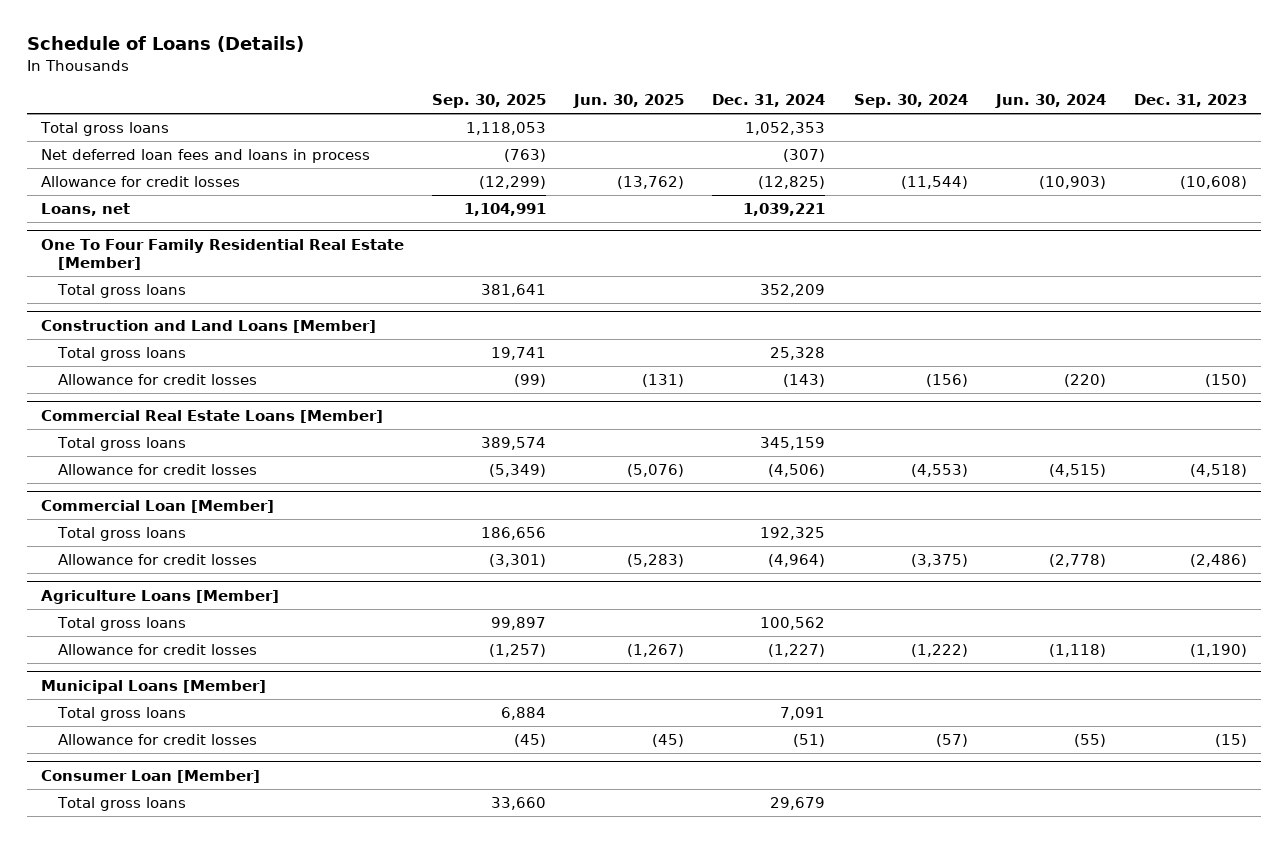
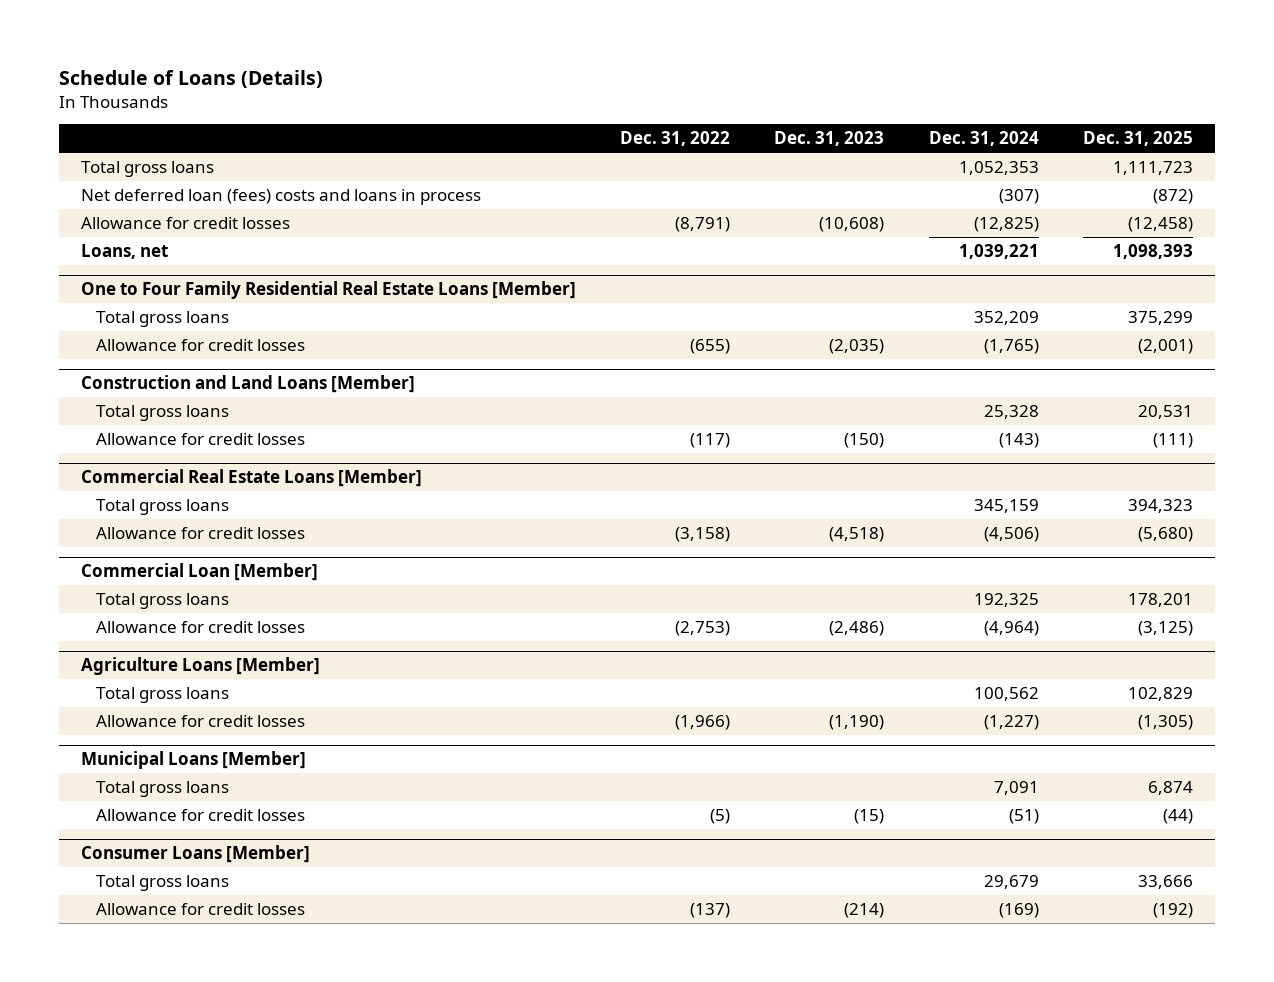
[432,93,547,108] Sep. 30, 2025 -> none
[573,93,685,108] Jun. 30, 2025 -> none
[853,93,968,108] Sep. 30, 2024 -> none
[994,93,1106,108] Jun. 30, 2024 -> none
none -> [620,131,731,147] Dec. 31, 2022
none -> [1083,131,1194,147] Dec. 31, 2025
[40,149,370,164] Net deferred loan fees and loans in process -> [80,188,481,205] Net deferred loan (fees) costs and loans in process
[40,239,404,270] One To Four Family Residential Real Estate [Member] -> [80,281,576,300] One to Four Family Residential Real Estate Loans [Member]
none -> [96,338,306,351] Allowance for credit losses
[40,770,260,784] Consumer Loan [Member] -> [80,845,310,864] Consumer Loans [Member]
none -> [96,902,306,915] Allowance for credit losses

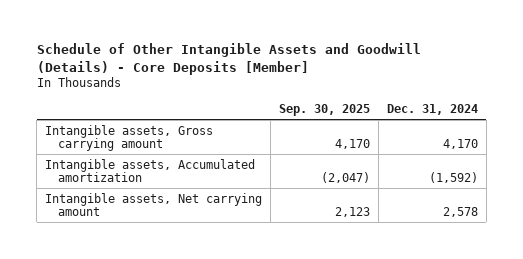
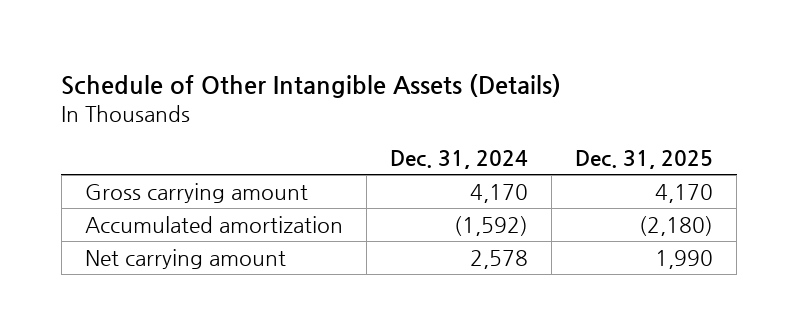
[36,43,421,75] Schedule of Other Intangible Assets and Goodwill (Details) - Core Deposits [Member] -> [61,74,562,99] Schedule of Other Intangible Assets (Details)
[278,104,370,117] Sep. 30, 2025 -> none
none -> [575,149,714,169] Dec. 31, 2025
[45,124,214,152] Intangible assets, Gross carrying amount -> [84,182,308,203] Gross carrying amount
[45,158,256,183] Intangible assets, Accumulated amortization -> [84,215,343,233] Accumulated amortization
[45,192,263,217] Intangible assets, Net carrying amount -> [84,248,286,269] Net carrying amount

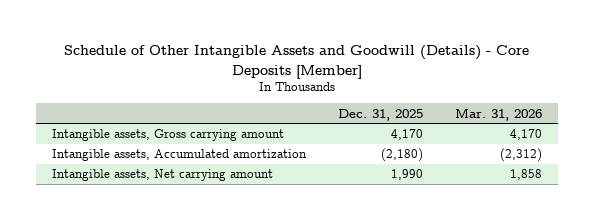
[61,74,562,99] Schedule of Other Intangible Assets (Details) -> [64,45,530,79] Schedule of Other Intangible Assets and Goodwill (Details) - Core Deposits [Member]
[389,149,528,169] Dec. 31, 2024 -> none
none -> [455,107,543,121] Mar. 31, 2026
[84,182,308,203] Gross carrying amount -> [52,129,285,142] Intangible assets, Gross carrying amount
[84,215,343,233] Accumulated amortization -> [52,149,308,162] Intangible assets, Accumulated amortization
[84,248,286,269] Net carrying amount -> [52,169,274,182] Intangible assets, Net carrying amount

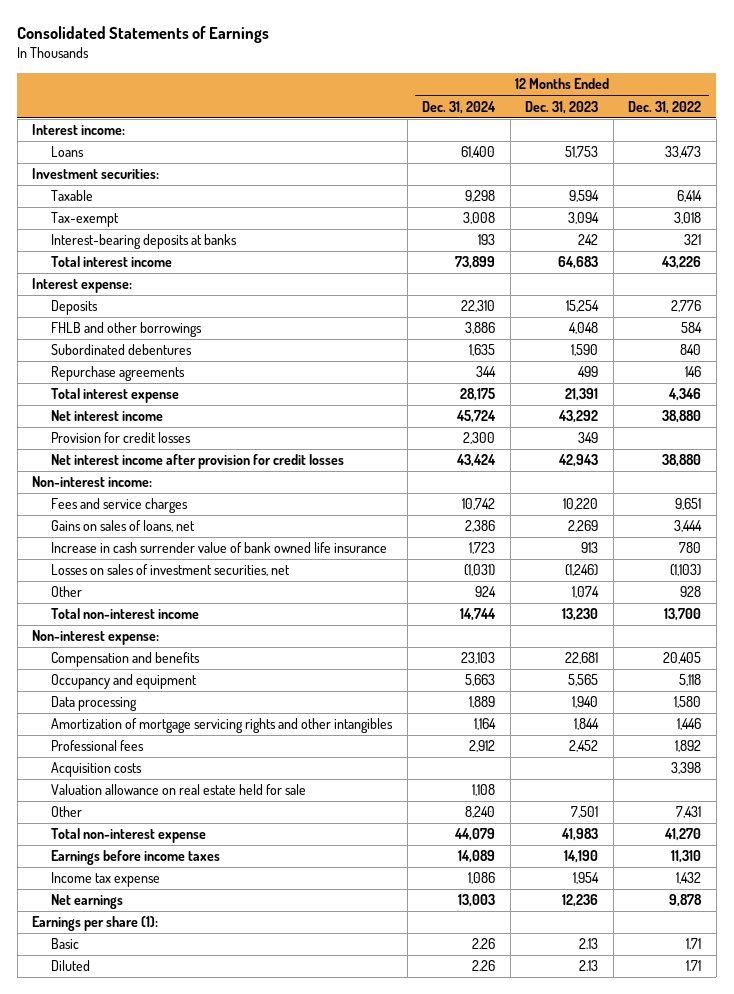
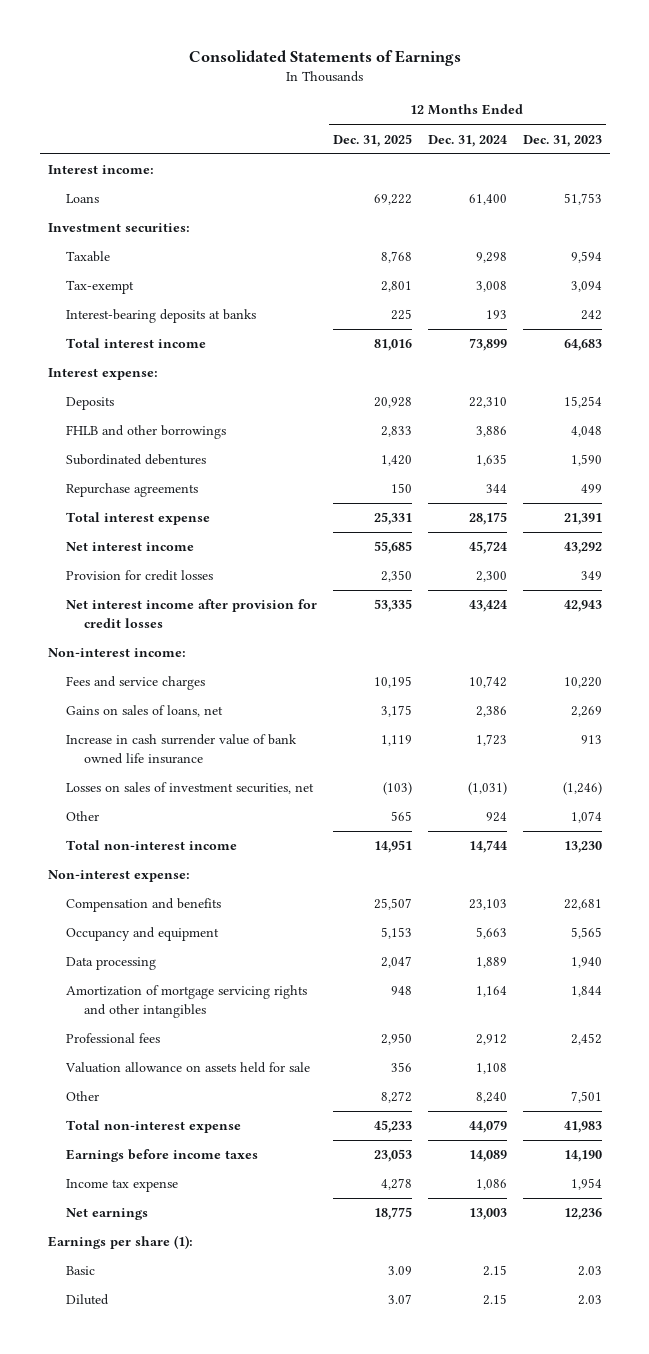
[628,100,702,114] Dec. 31, 2022 -> none
none -> [332,133,412,147] Dec. 31, 2025
[51,762,143,778] Acquisition costs -> none
[51,784,307,796] Valuation allowance on real estate held for sale -> [64,1062,310,1074] Valuation allowance on assets held for sale
[472,938,496,950] 2.26 -> [482,1265,507,1277] 2.15
[579,938,599,950] 2.13 -> [577,1266,602,1277] 2.03
[472,960,496,972] 2.26 -> [482,1294,507,1306] 2.15
[579,960,599,972] 2.13 -> [577,1295,602,1306] 2.03

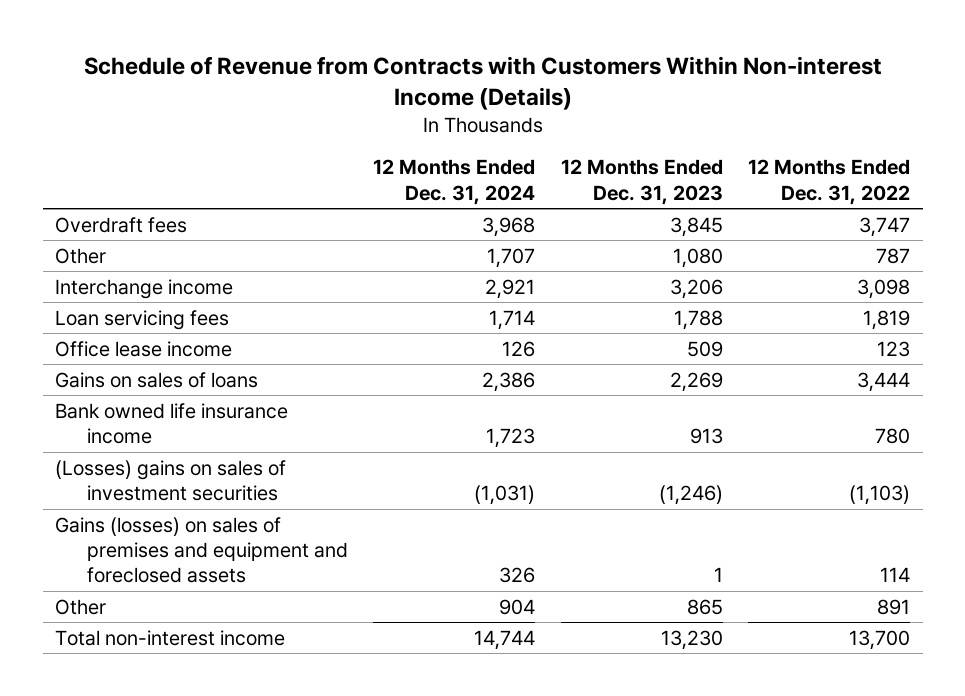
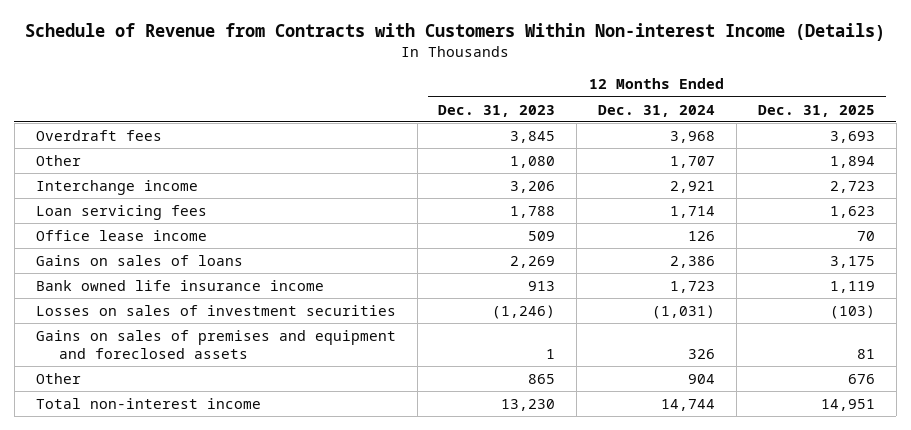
[747,159,910,205] 12 Months Ended Dec. 31, 2022 -> none
none -> [758,104,876,117] Dec. 31, 2025
[55,459,287,502] (Losses) gains on sales of investment securities -> [35,304,396,316] Losses on sales of investment securities
[55,516,348,584] Gains (losses) on sales of premises and equipment and foreclosed assets -> [35,329,396,359] Gains on sales of premises and equipment and foreclosed assets

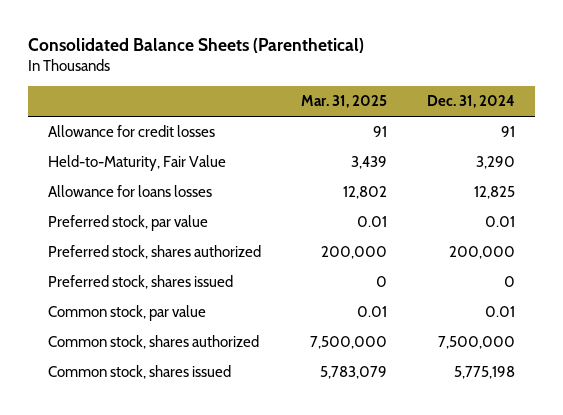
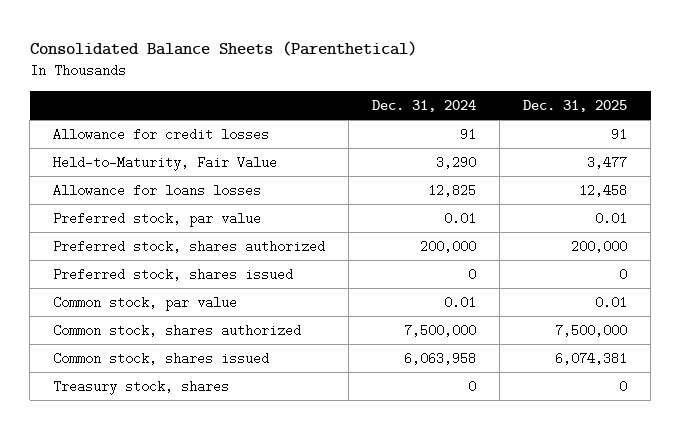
[300,95,387,109] Mar. 31, 2025 -> none
none -> [523,100,628,113] Dec. 31, 2025
[454,366,516,380] 5,775,198 -> [404,351,477,365] 6,063,958
none -> [53,379,230,395] Treasury stock, shares

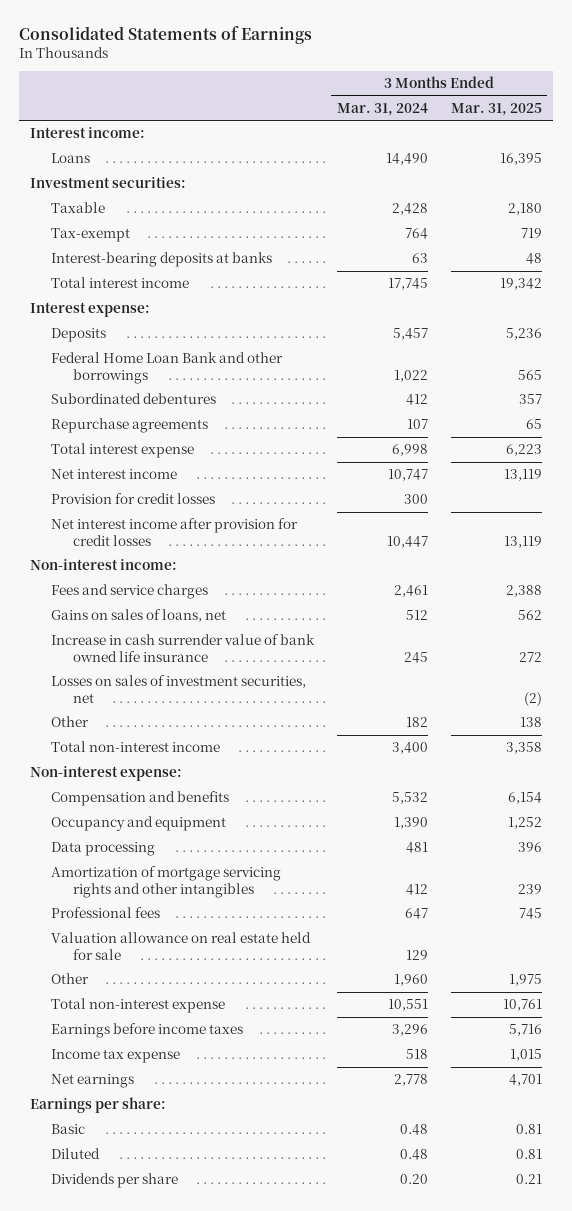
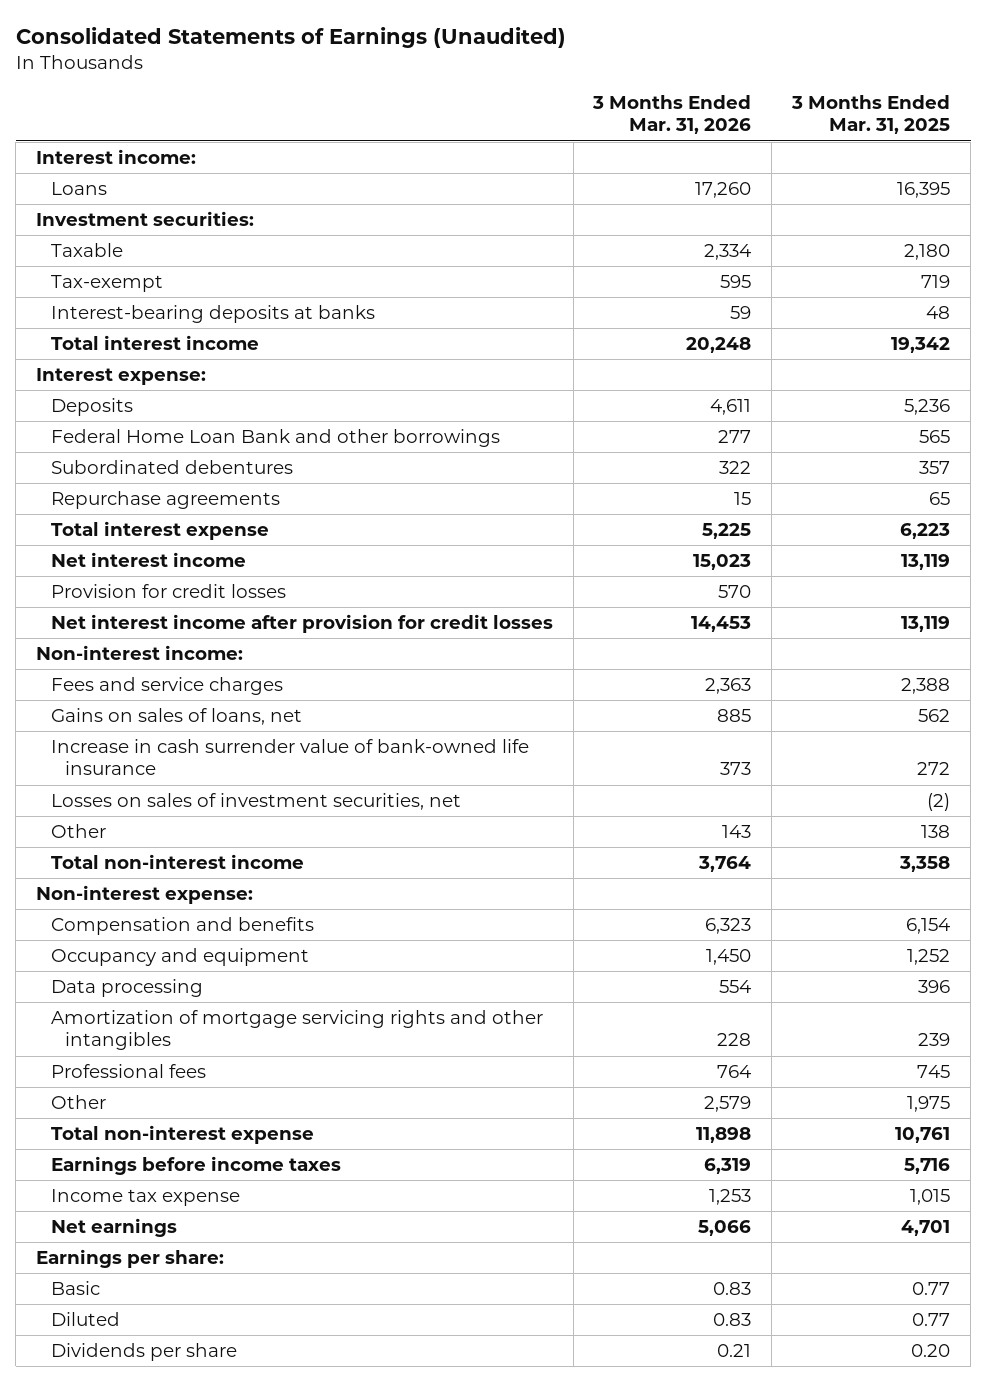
[18,25,312,44] Consolidated Statements of Earnings -> [15,27,566,49] Consolidated Statements of Earnings (Unaudited)
[337,102,429,116] Mar. 31, 2024 -> none
none -> [592,95,752,135] 3 Months Ended Mar. 31, 2026
[51,634,316,663] Increase in cash surrender value of bank owned life insurance -> [50,739,529,776] Increase in cash surrender value of bank-owned life insurance
[51,932,312,961] Valuation allowance on real estate held for sale -> none
[515,1124,542,1135] 0.81 -> [912,1282,951,1296] 0.77
[515,1149,542,1160] 0.81 -> [912,1313,951,1327] 0.77
[515,1174,542,1185] 0.21 -> [911,1344,951,1358] 0.20

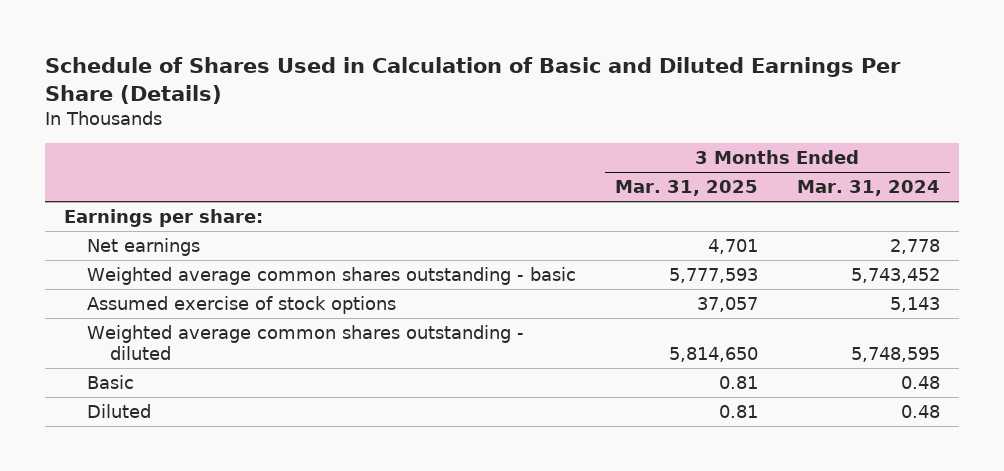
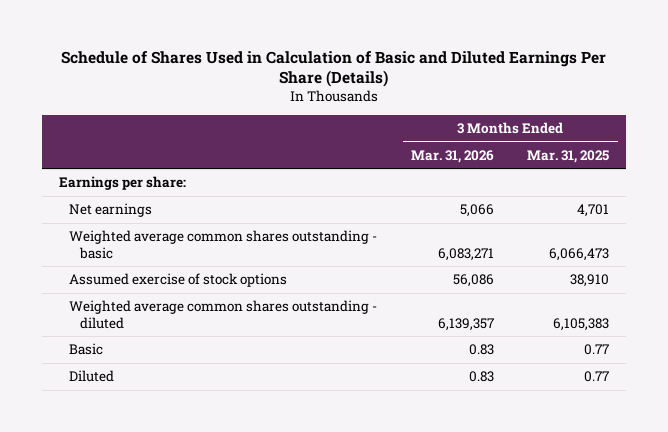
[796,180,940,197] Mar. 31, 2024 -> none
none -> [410,149,494,163] Mar. 31, 2026
[669,267,759,283] 5,777,593 -> [549,247,610,261] 6,066,473
[697,296,759,312] 37,057 -> [570,274,610,288] 38,910
[669,347,759,363] 5,814,650 -> [553,317,610,331] 6,105,383
[719,375,759,389] 0.81 -> [584,344,610,356] 0.77
[719,404,759,418] 0.81 -> [584,371,610,383] 0.77

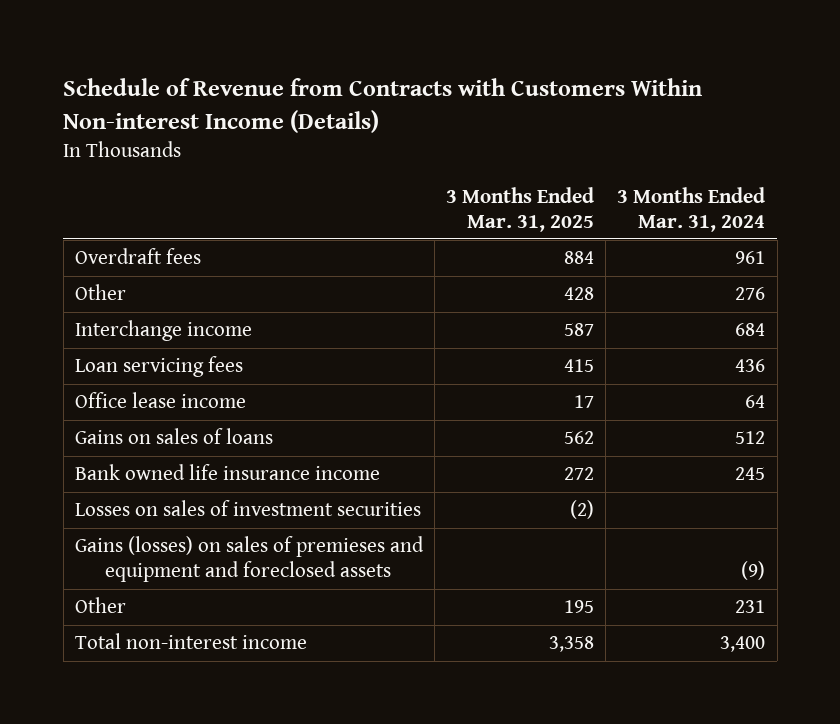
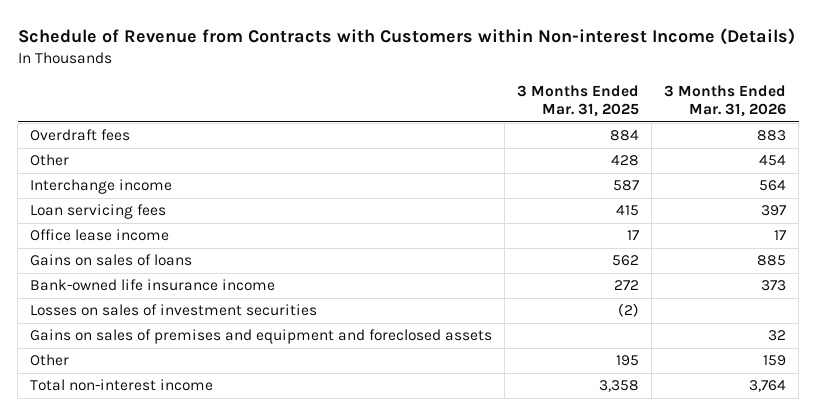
[63,78,703,133] Schedule of Revenue from Contracts with Customers Within Non-interest Income (Details) -> [17,28,795,46] Schedule of Revenue from Contracts with Customers within Non-interest Income (Details)
[617,186,766,232] 3 Months Ended Mar. 31, 2024 -> none
none -> [664,85,787,118] 3 Months Ended Mar. 31, 2026
[75,464,381,481] Bank owned life insurance income -> [30,279,276,292] Bank-owned life insurance income
[75,536,425,583] Gains (losses) on sales of premieses and equipment and foreclosed assets -> [30,329,493,345] Gains on sales of premises and equipment and foreclosed assets

